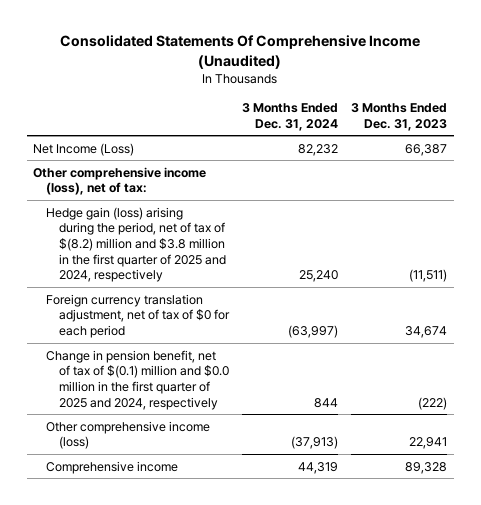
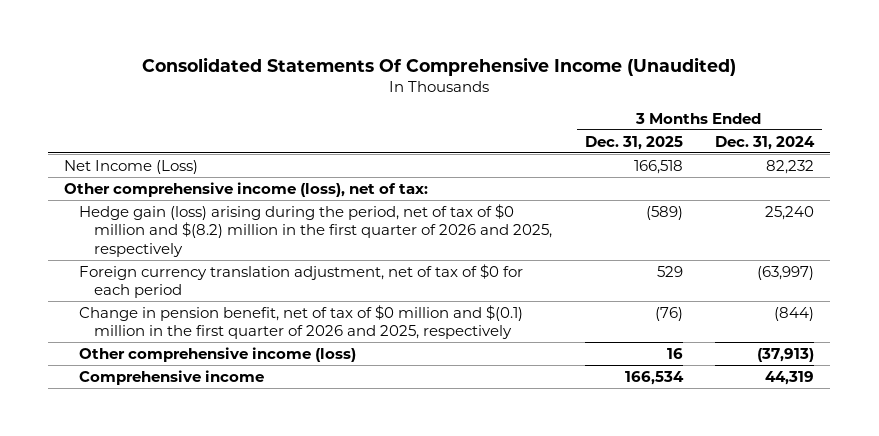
[351,102,448,131] 3 Months Ended Dec. 31, 2023 -> none
none -> [584,135,683,150] Dec. 31, 2025
[46,206,226,283] Hedge gain (loss) arising during the period, net of tax of $(8.2) million and $3.8 million in the first quarter of 2025 and 2024, respectively -> [79,203,553,257] Hedge gain (loss) arising during the period, net of tax of $0 million and $(8.2) million in the first quarter of 2026 and 2025, respectively
[46,349,229,410] Change in pension benefit, net of tax of $(0.1) million and $0.0 million in the first quarter of 2025 and 2024, respectively -> [79,304,524,340] Change in pension benefit, net of tax of $0 million and $(0.1) million in the first quarter of 2026 and 2025, respectively
[314,397,339,408] 844 -> [774,306,815,321] (844)

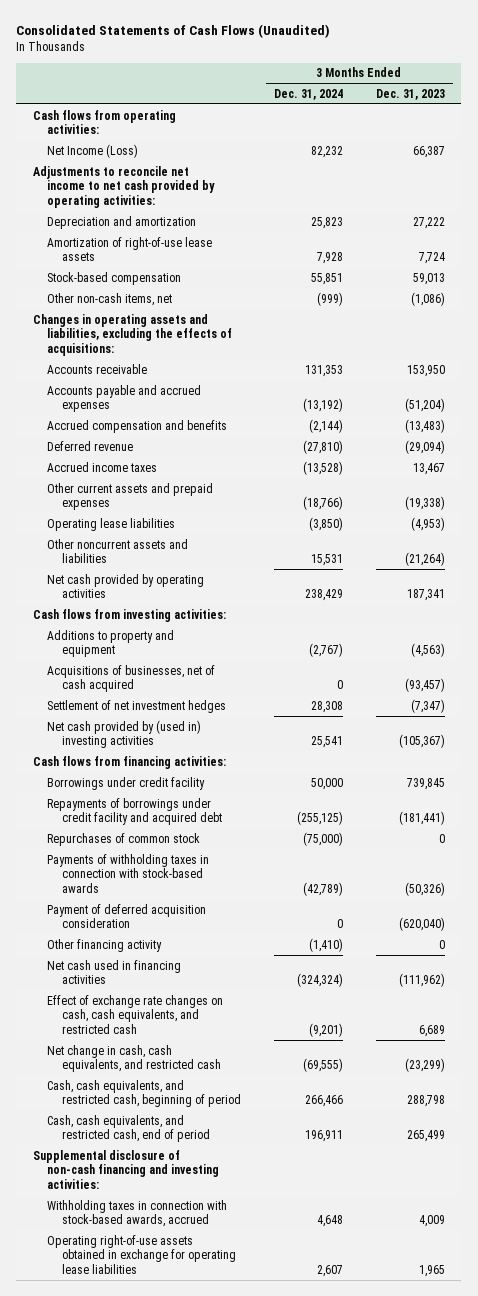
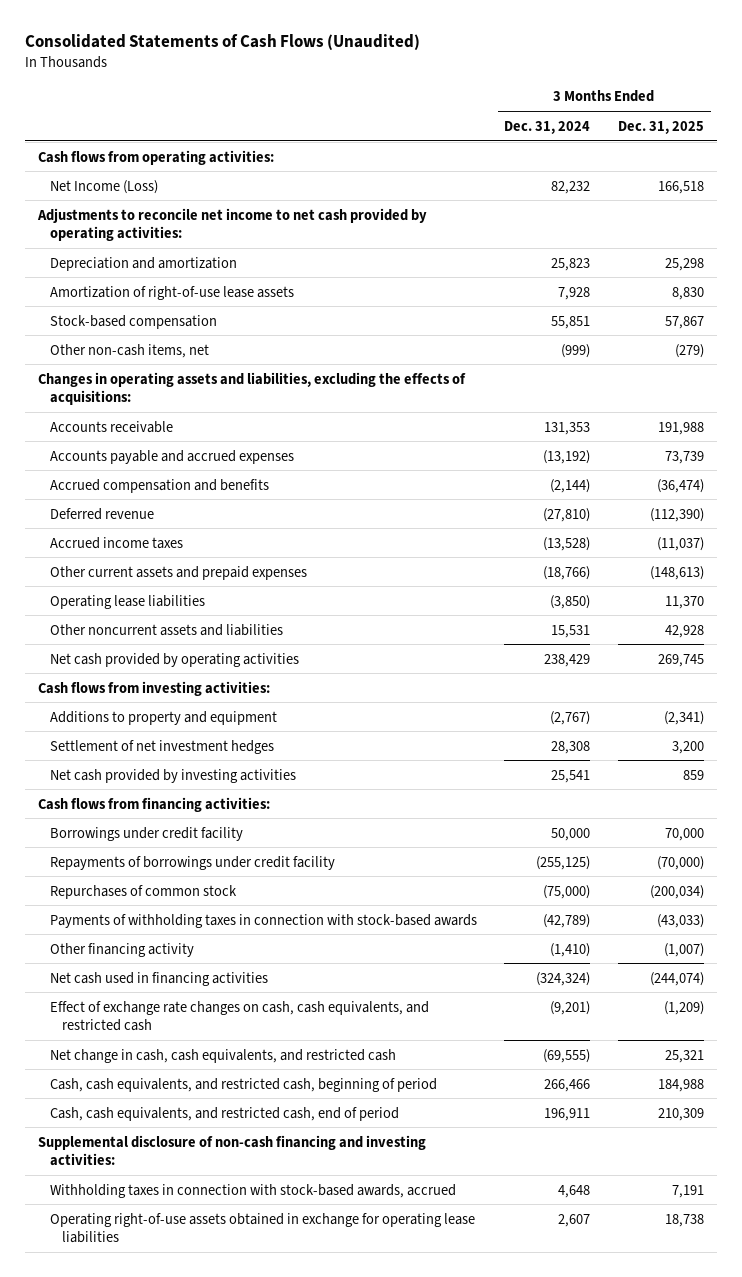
[375,88,445,100] Dec. 31, 2023 -> none
none -> [617,120,704,134] Dec. 31, 2025
[47,664,216,693] Acquisitions of businesses, net of cash acquired -> none
[47,719,202,749] Net cash provided by (used in) investing activities -> [50,768,297,783] Net cash provided by investing activities
[47,797,222,826] Repayments of borrowings under credit facility and acquired debt -> [50,855,336,870] Repayments of borrowings under credit facility
[47,903,207,929] Payment of deferred acquisition consideration -> none

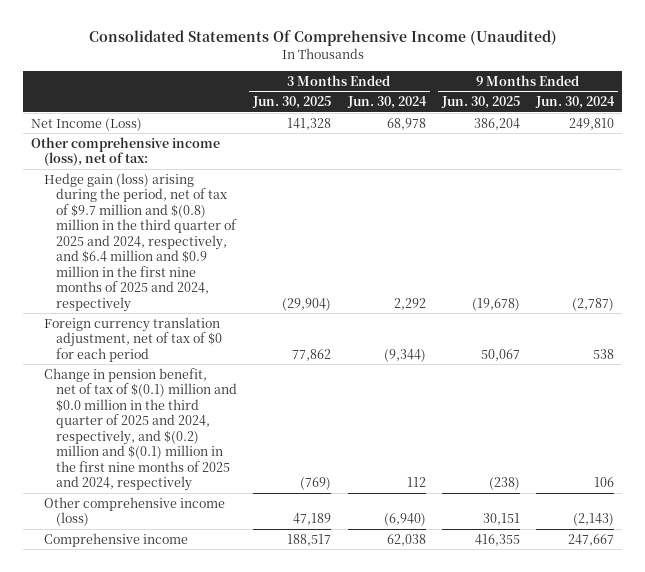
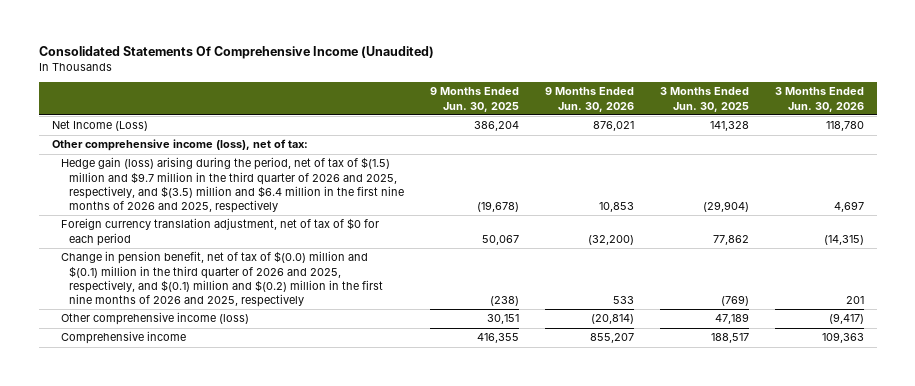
[346,96,427,110] Jun. 30, 2024 -> none
[535,96,616,110] Jun. 30, 2024 -> none
none -> [545,87,635,112] 9 Months Ended Jun. 30, 2026
none -> [774,87,864,112] 3 Months Ended Jun. 30, 2026
[43,172,237,312] Hedge gain (loss) arising during the period, net of tax of $9.7 million and $(0.8) million in the third quarter of 2025 and 2024, respectively, and $6.4 million and $0.9 million in the first nine months of 2025 and 2024, respectively -> [60,157,405,213] Hedge gain (loss) arising during the period, net of tax of $(1.5) million and $9.7 million in the third quarter of 2026 and 2025, respectively, and $(3.5) million and $6.4 million in the first nine months of 2026 and 2025, respectively
[43,367,237,492] Change in pension benefit, net of tax of $(0.1) million and $0.0 million in the third quarter of 2025 and 2024, respectively, and $(0.2) million and $(0.1) million in the first nine months of 2025 and 2024, respectively -> [60,251,384,307] Change in pension benefit, net of tax of $(0.0) million and $(0.1) million in the third quarter of 2026 and 2025, respectively, and $(0.1) million and $(0.2) million in the first nine months of 2026 and 2025, respectively

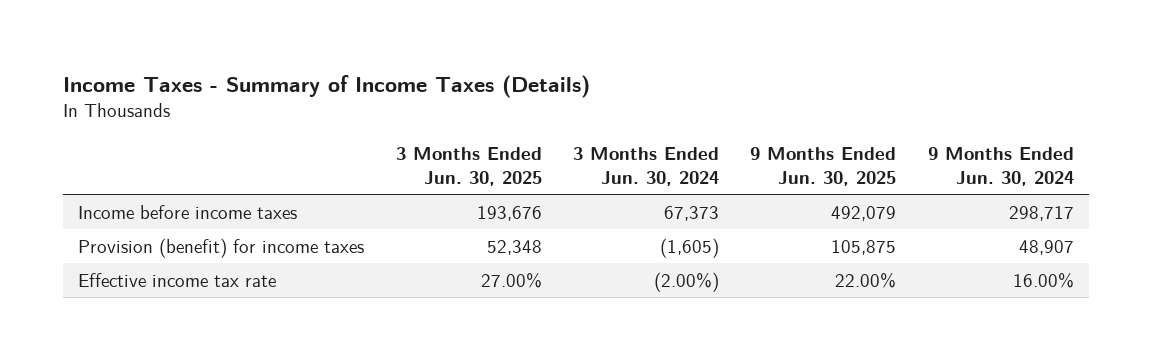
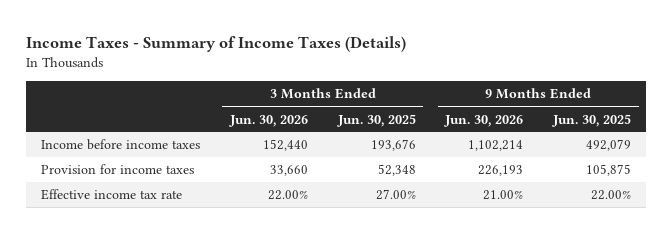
[572,146,719,186] 3 Months Ended Jun. 30, 2024 -> none
[927,146,1074,186] 9 Months Ended Jun. 30, 2024 -> none
none -> [228,114,308,127] Jun. 30, 2026
none -> [444,114,524,127] Jun. 30, 2026
[78,237,365,258] Provision (benefit) for income taxes -> [40,164,194,175] Provision for income taxes

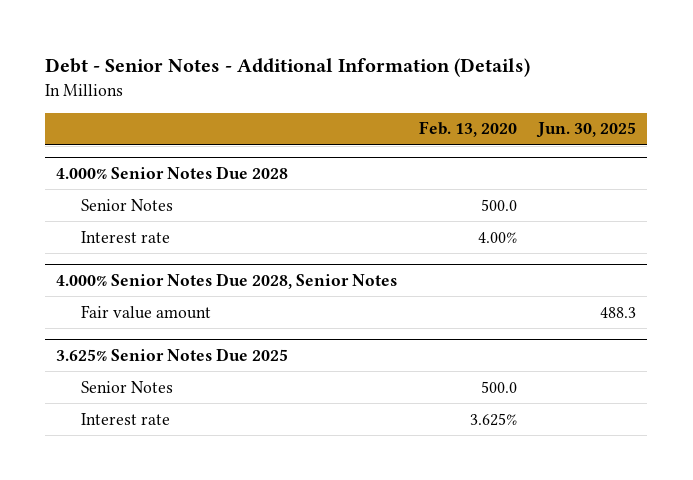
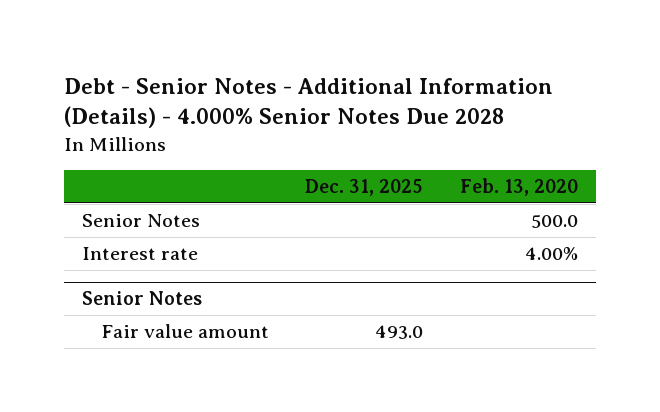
[45,58,531,78] Debt - Senior Notes - Additional Information (Details) -> [63,78,553,129] Debt - Senior Notes - Additional Information (Details) - 4.000% Senior Notes Due 2028
[536,122,637,139] Jun. 30, 2025 -> none
none -> [305,179,424,197] Dec. 31, 2025
[56,165,289,179] 4.000% Senior Notes Due 2028 -> none
[56,272,398,289] 4.000% Senior Notes Due 2028, Senior Notes -> none
none -> [82,291,203,306] Senior Notes
[56,347,289,361] 3.625% Senior Notes Due 2025 -> none
[81,380,174,393] Senior Notes -> none
[81,412,171,425] Interest rate -> none

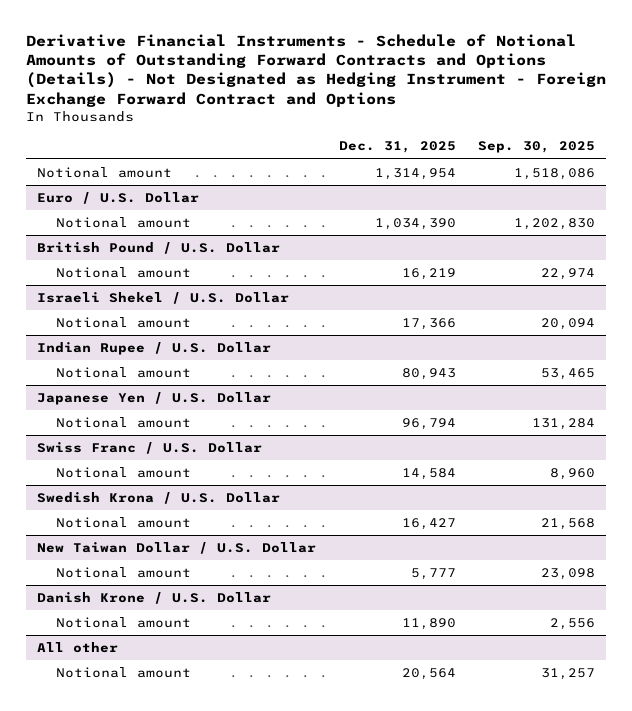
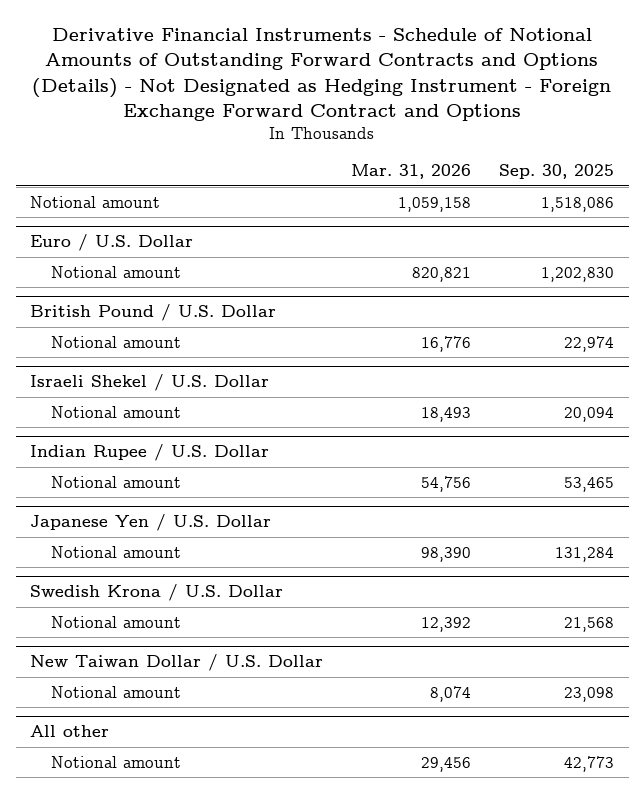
[338,141,456,154] Dec. 31, 2025 -> none
none -> [351,164,472,180] Mar. 31, 2026
[37,442,263,455] Swiss Franc / U.S. Dollar -> none
[56,467,192,479] Notional amount -> none
[37,592,272,605] Danish Krone / U.S. Dollar -> none
[56,617,192,629] Notional amount -> none
[541,668,596,681] 31,257 -> [564,755,615,772] 42,773

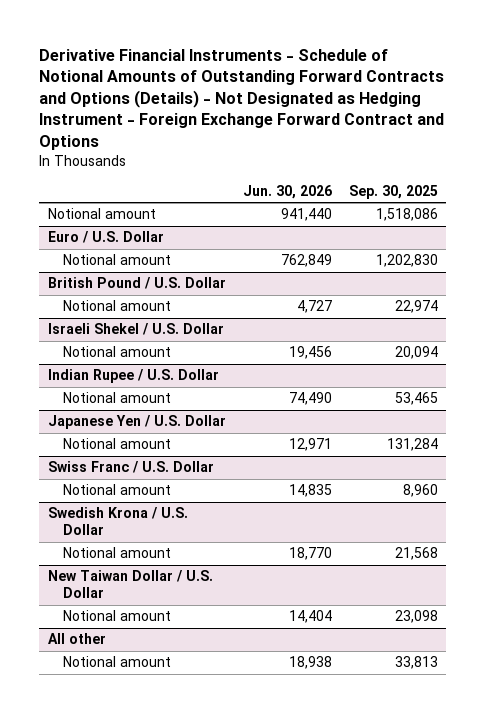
[351,164,472,180] Mar. 31, 2026 -> none
none -> [242,184,332,199] Jun. 30, 2026
none -> [47,461,214,474] Swiss Franc / U.S. Dollar
none -> [63,484,172,496] Notional amount
[564,755,615,772] 42,773 -> [394,656,438,670] 33,813

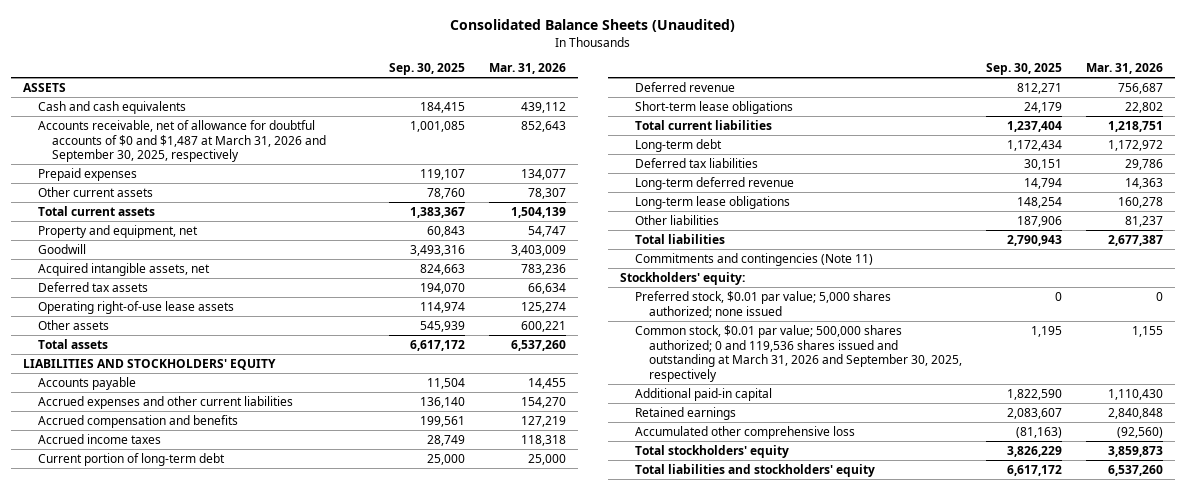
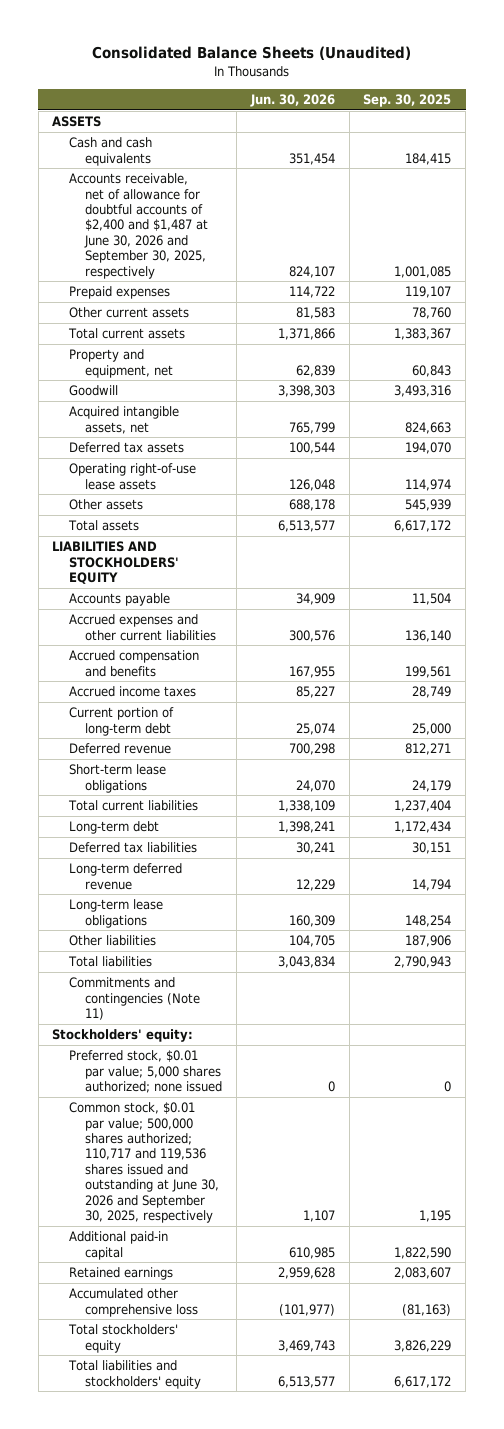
[489,63,567,75] Mar. 31, 2026 -> none
none -> [249,93,335,107] Jun. 30, 2026
[37,119,327,163] Accounts receivable, net of allowance for doubtful accounts of $0 and $1,487 at March 31, 2026 and September 30, 2025, respectively -> [68,173,209,279] Accounts receivable, net of allowance for doubtful accounts of $2,400 and $1,487 at June 30, 2026 and September 30, 2025, respectively
[634,324,963,383] Common stock, $0.01 par value; 500,000 shares authorized; 0 and 119,536 shares issued and outstanding at March 31, 2026 and September 30, 2025, respectively -> [68,1102,220,1224] Common stock, $0.01 par value; 500,000 shares authorized; 110,717 and 119,536 shares issued and outstanding at June 30, 2026 and September 30, 2025, respectively

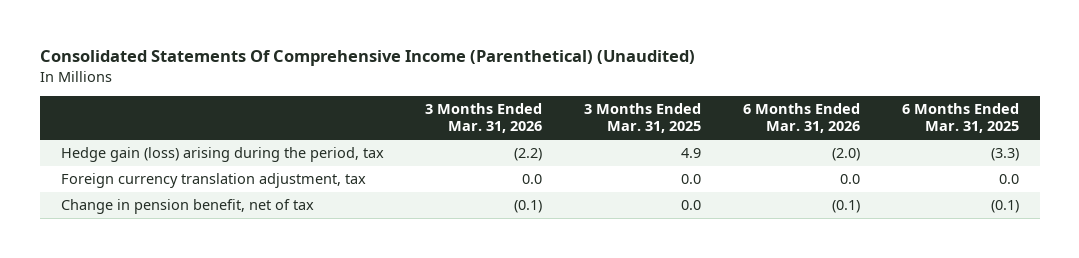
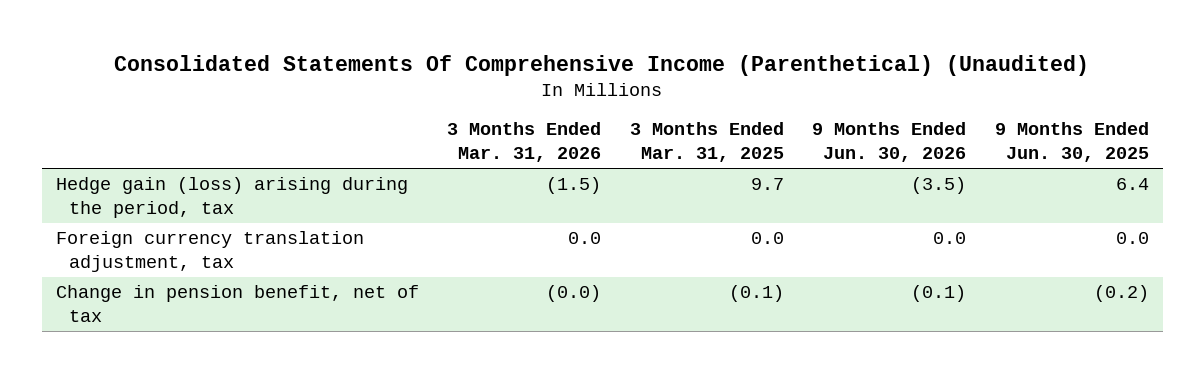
[742,102,860,134] 6 Months Ended Mar. 31, 2026 -> none
[901,102,1019,134] 6 Months Ended Mar. 31, 2025 -> none
none -> [812,122,967,163] 9 Months Ended Jun. 30, 2026
none -> [994,122,1149,163] 9 Months Ended Jun. 30, 2025
[514,147,543,161] (2.2) -> [546,177,602,195] (1.5)
[681,147,702,158] 4.9 -> [750,178,784,191] 9.7
[514,199,543,213] (0.1) -> [546,285,602,303] (0.0)
[681,199,702,210] 0.0 -> [728,285,784,303] (0.1)

